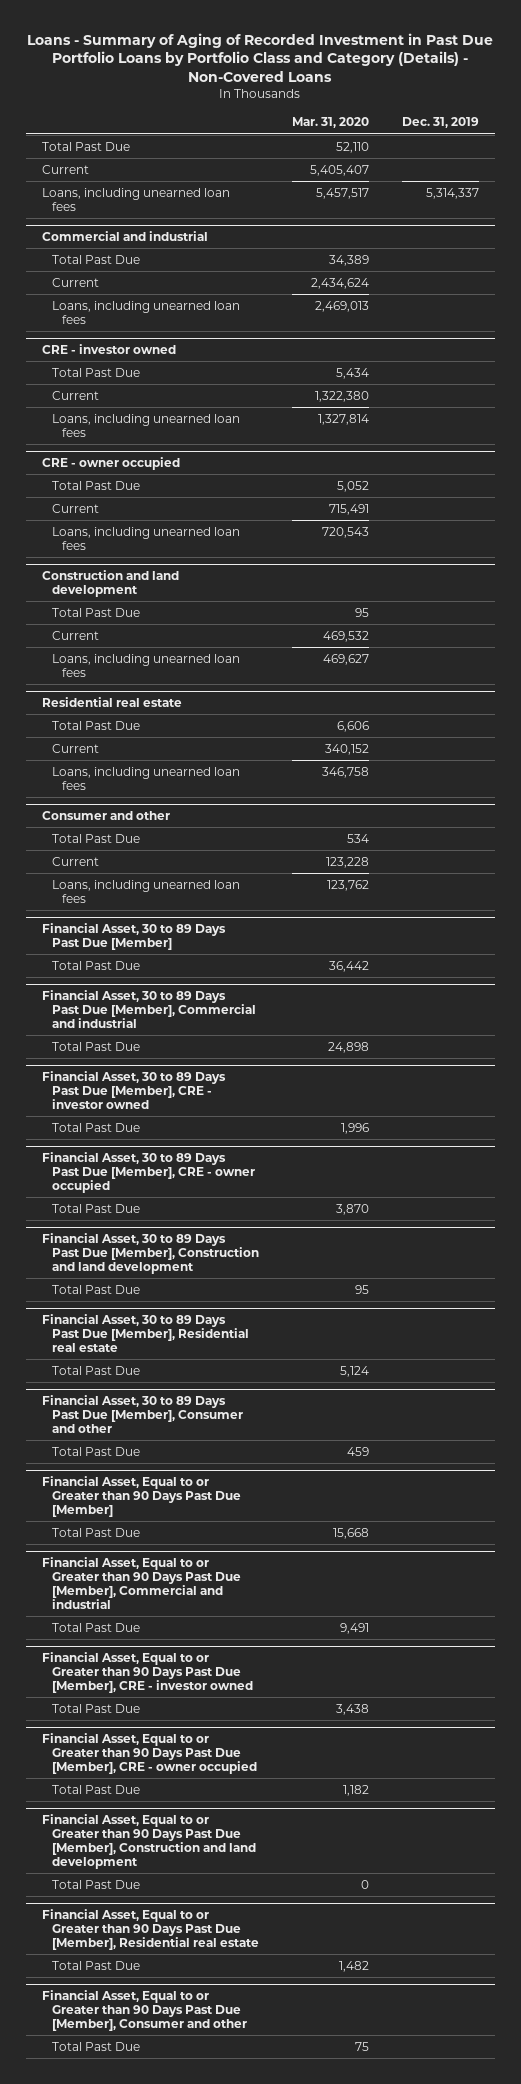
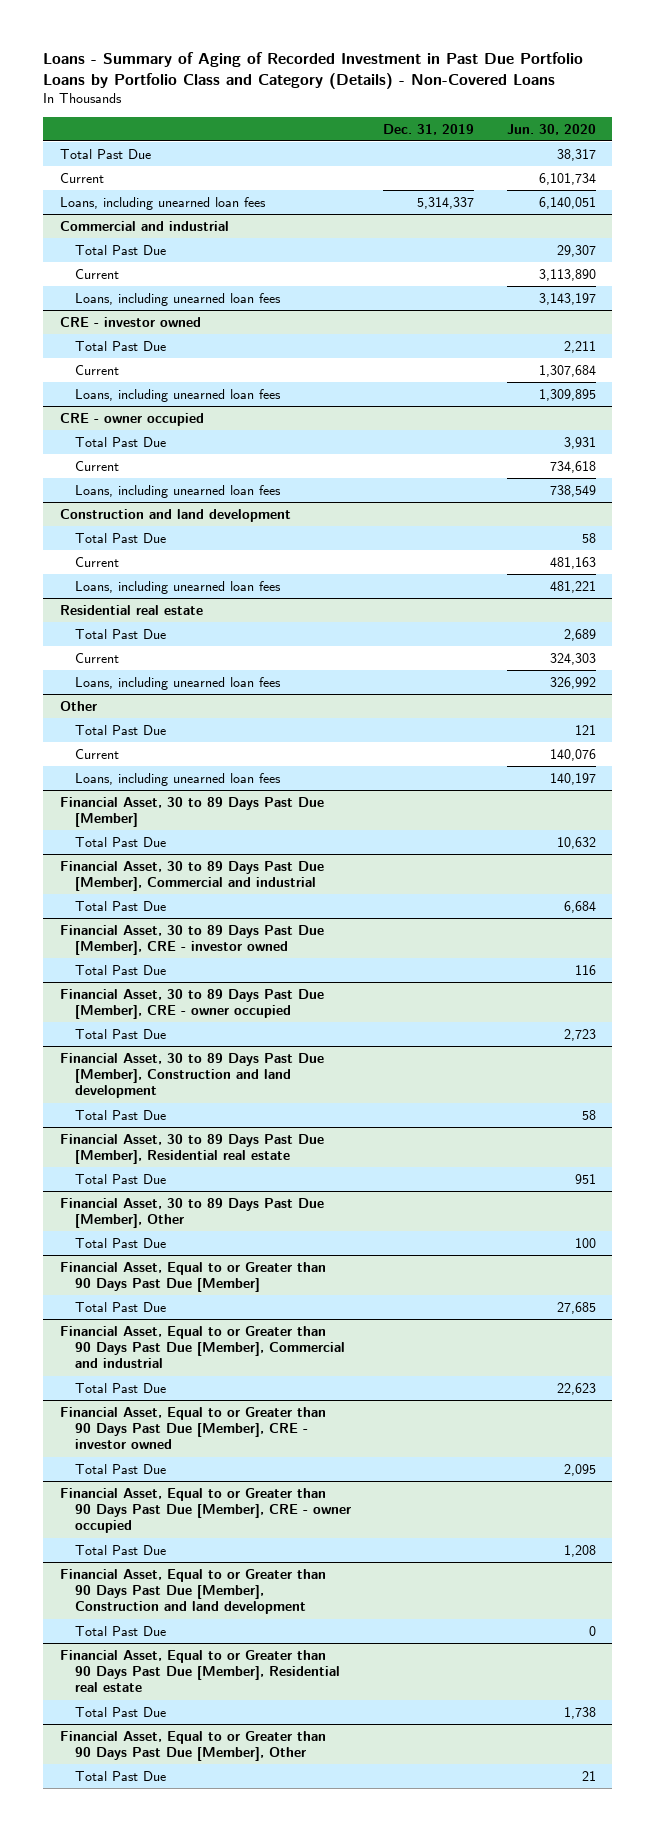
[291,117,369,129] Mar. 31, 2020 -> none
none -> [506,123,596,135] Jun. 30, 2020
[42,810,171,820] Consumer and other -> [59,700,97,711] Other
[42,1394,244,1433] Financial Asset, 30 to 89 Days Past Due [Member], Consumer and other -> [59,1197,324,1229] Financial Asset, 30 to 89 Days Past Due [Member], Other
[42,1989,248,2031] Financial Asset, Equal to or Greater than 90 Days Past Due [Member], Consumer and other -> [59,1730,326,1762] Financial Asset, Equal to or Greater than 90 Days Past Due [Member], Other

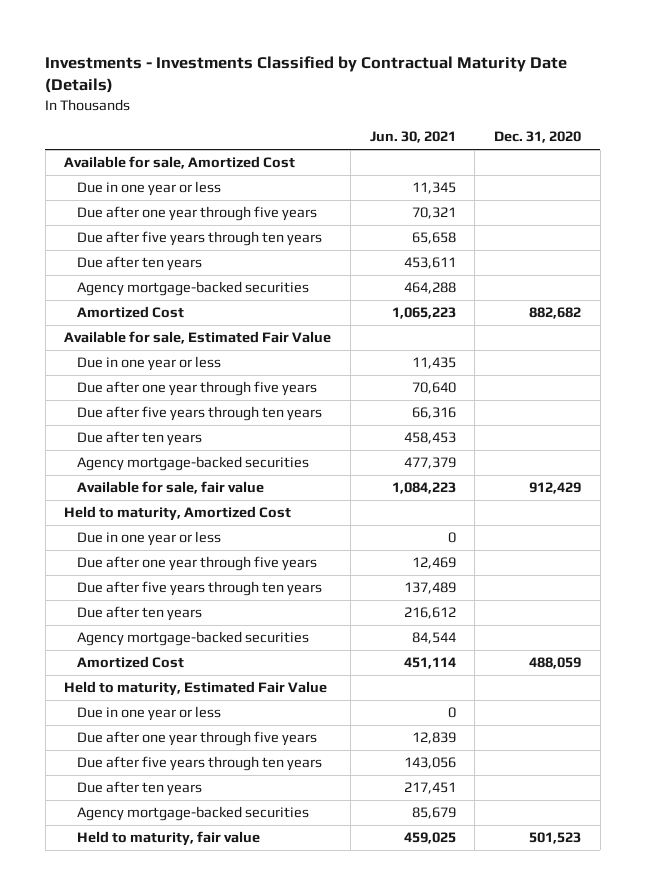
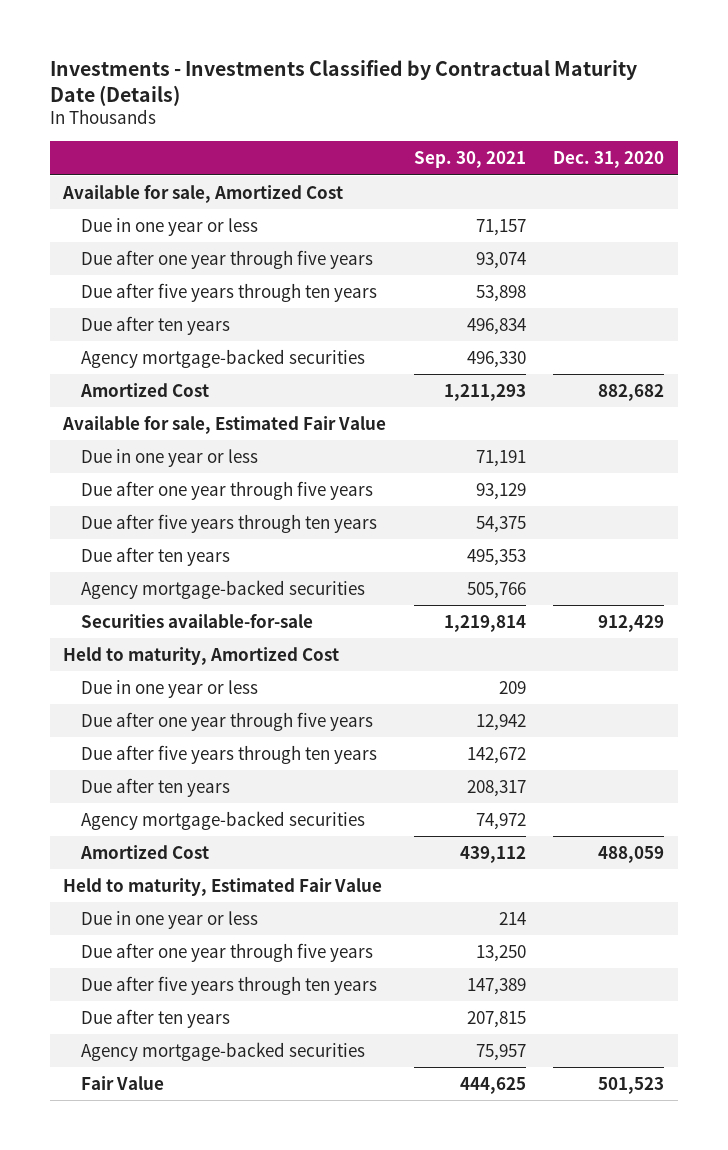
[369,131,456,144] Jun. 30, 2021 -> none
none -> [413,151,526,169] Sep. 30, 2021
[77,481,265,495] Available for sale, fair value -> [80,613,313,628] Securities available-for-sale
[77,831,261,847] Held to maturity, fair value -> [80,1075,164,1090] Fair Value

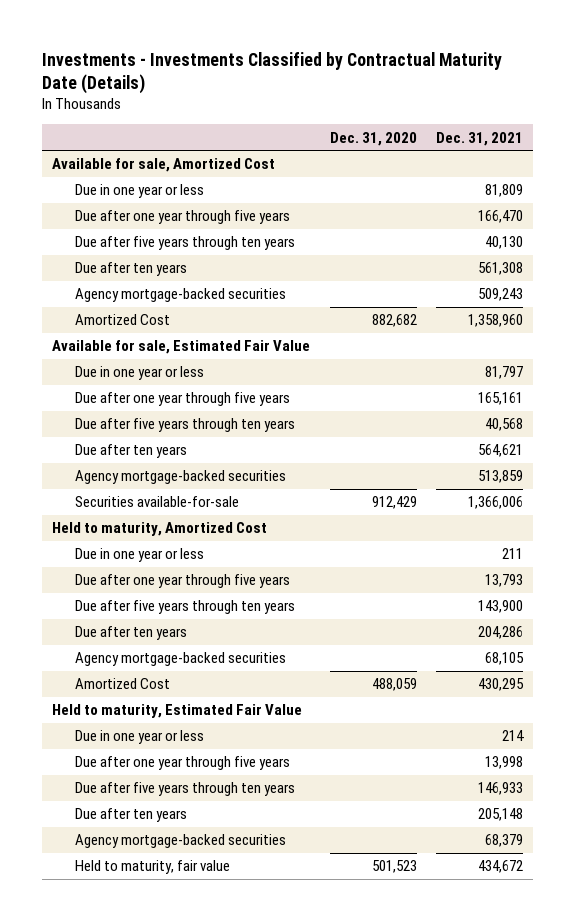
[413,151,526,169] Sep. 30, 2021 -> none
none -> [436,131,524,146] Dec. 31, 2021
[80,1075,164,1090] Fair Value -> [75,860,231,875] Held to maturity, fair value

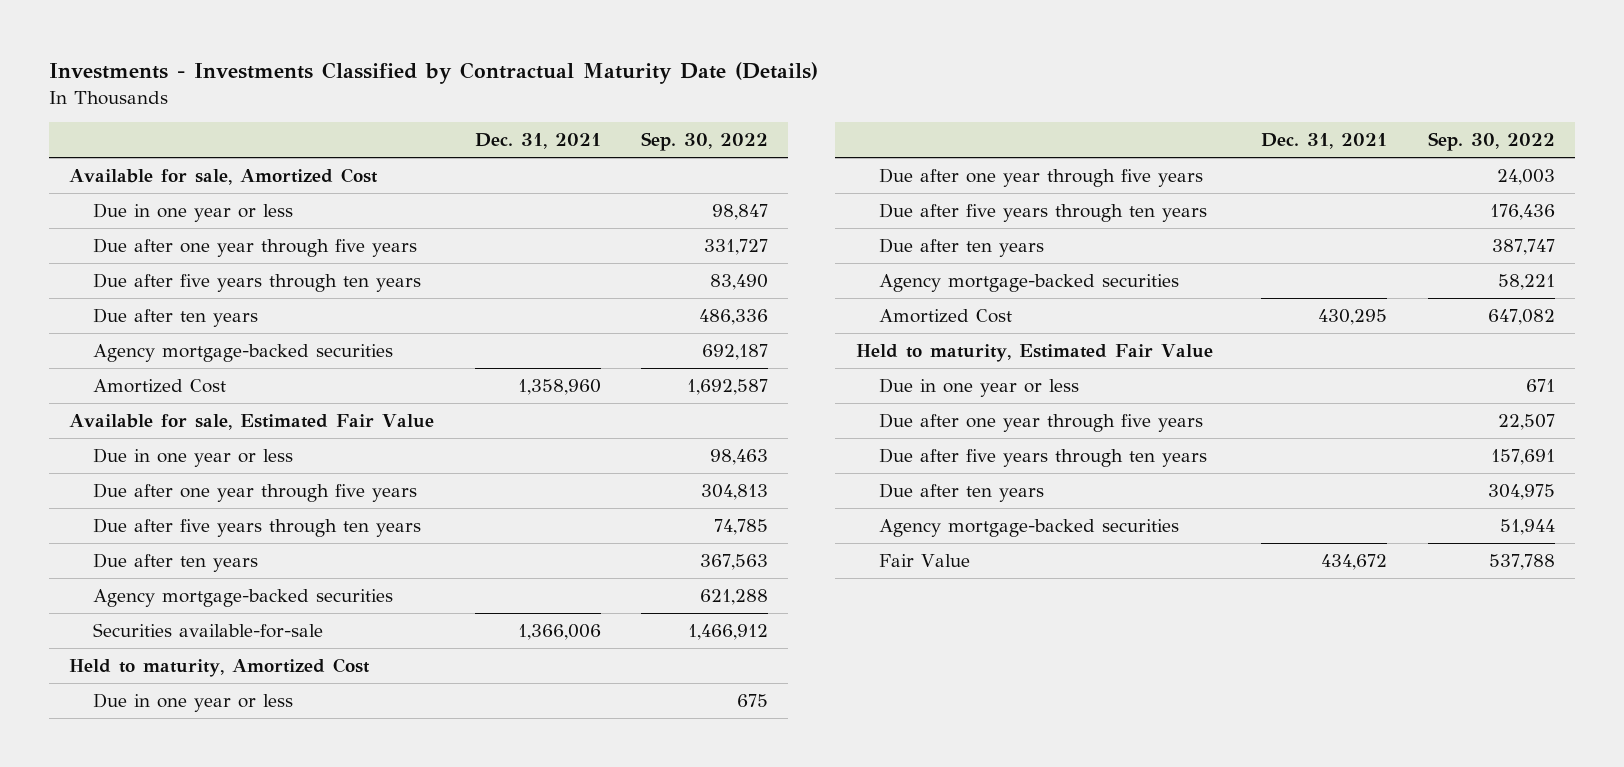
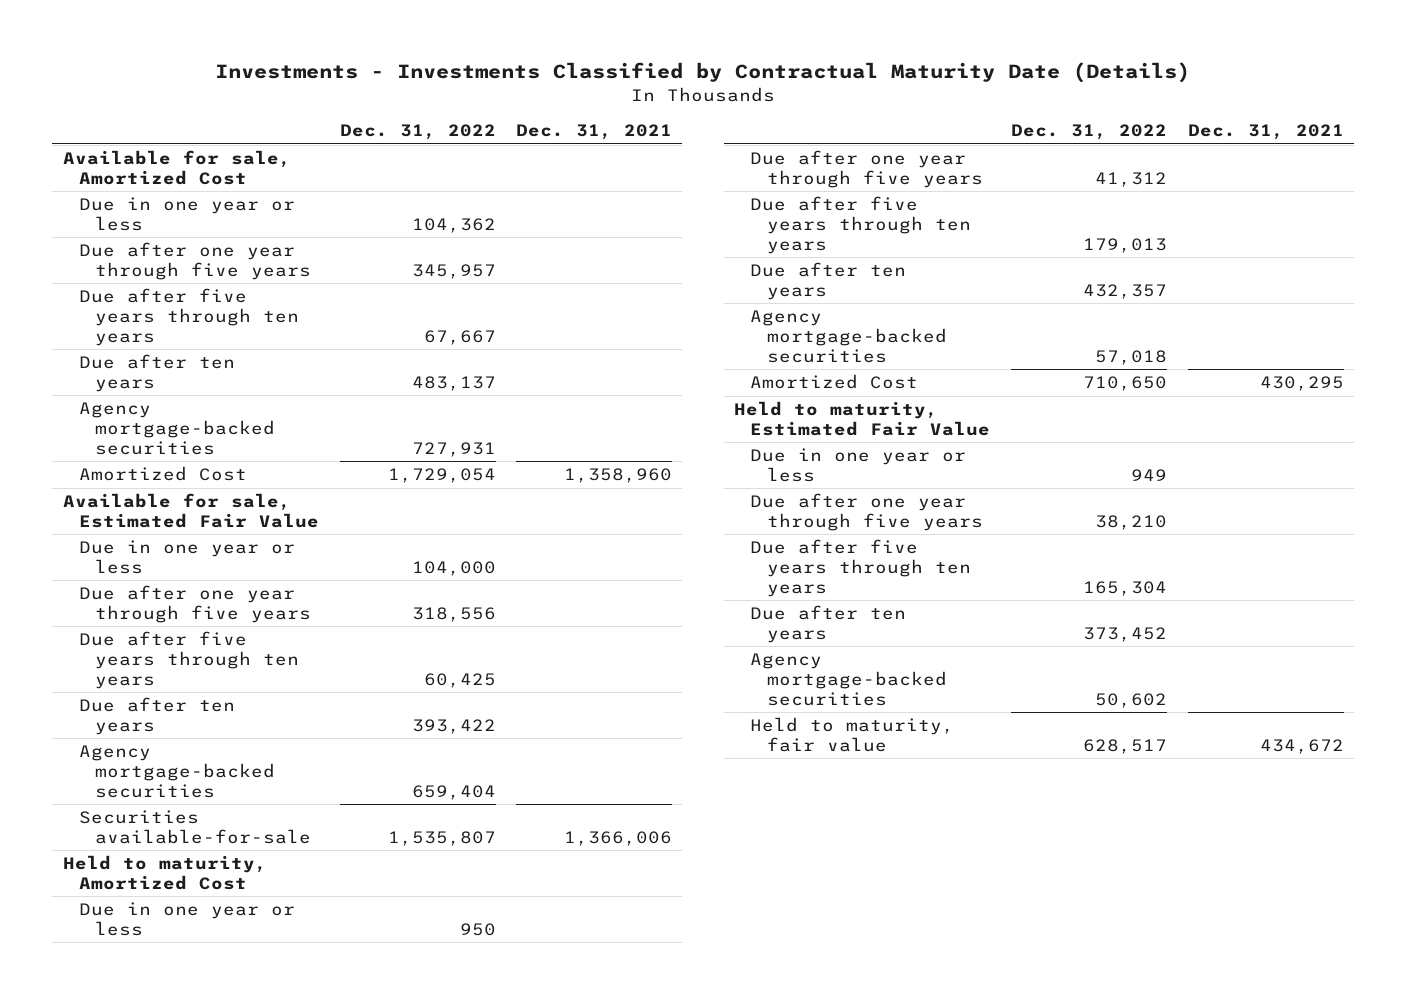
[641,132,769,152] Sep. 30, 2022 -> none
none -> [339,124,496,141] Dec. 31, 2022
[879,554,971,568] Fair Value -> [750,717,955,753] Held to maturity, fair value

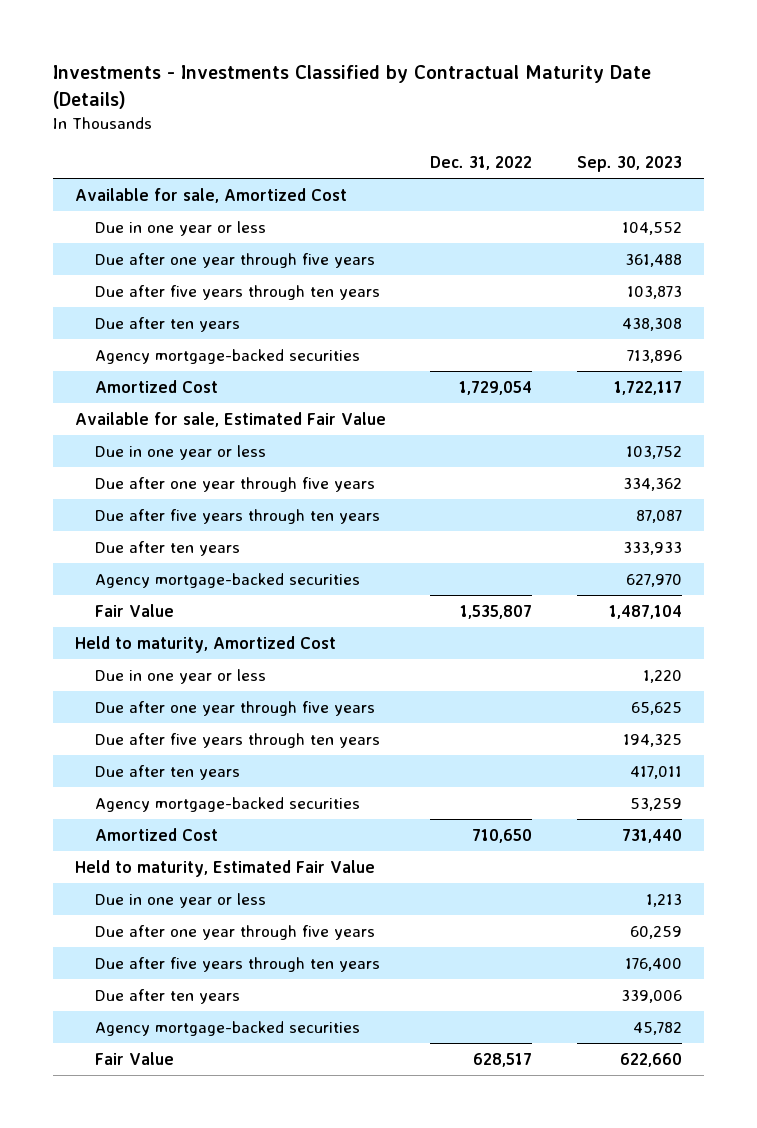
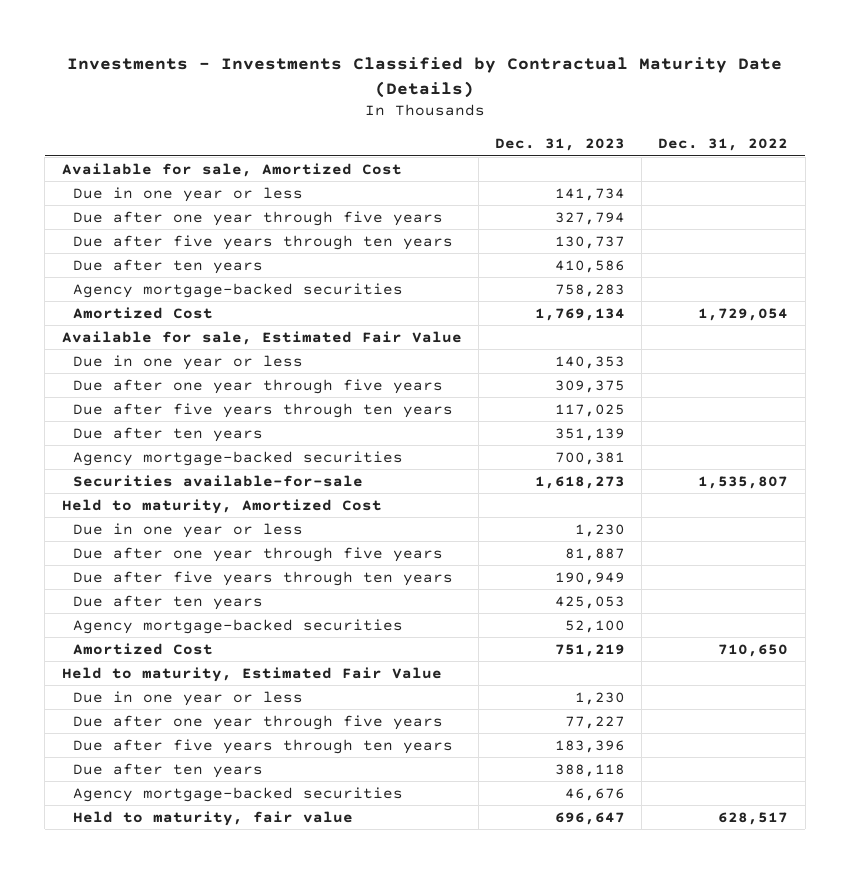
[576,155,682,172] Sep. 30, 2023 -> none
none -> [494,138,625,152] Dec. 31, 2023
[94,603,174,617] Fair Value -> [73,474,364,487] Securities available-for-sale
[94,1051,174,1065] Fair Value -> [73,810,354,826] Held to maturity, fair value

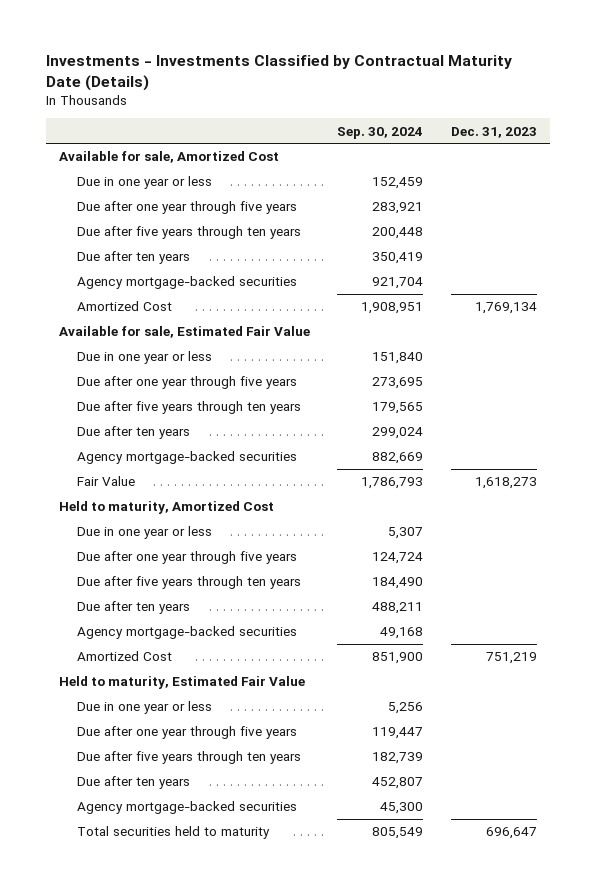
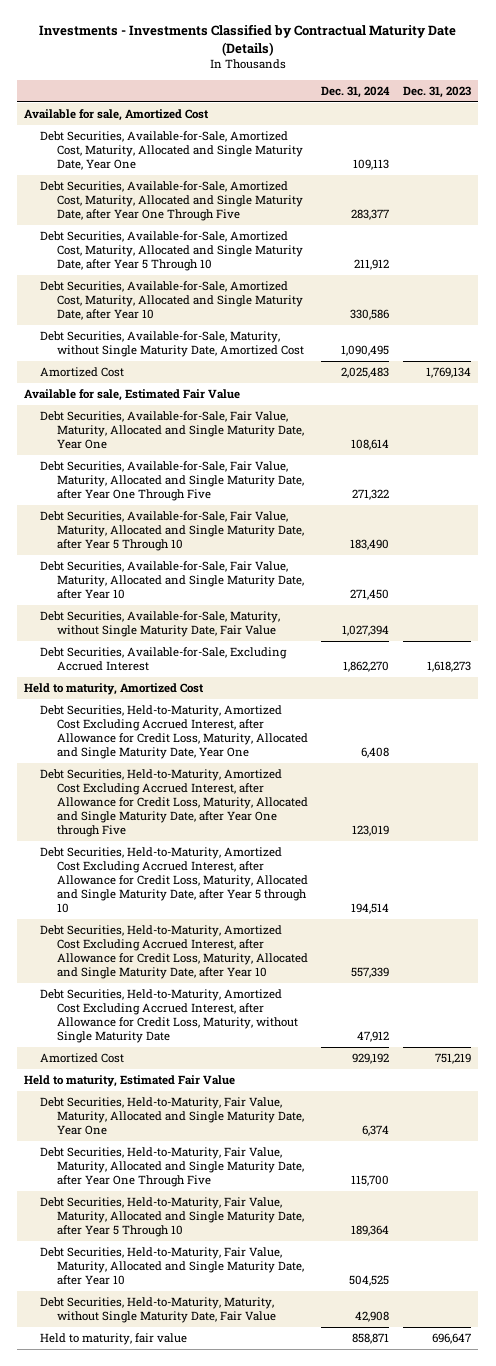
[337,126,424,139] Sep. 30, 2024 -> none
none -> [321,85,391,98] Dec. 31, 2024
[76,176,212,190] Due in one year or less -> [40,131,303,170] Debt Securities, Available-for-Sale, Amortized Cost, Maturity, Allocated and Single Maturity Date, Year One
[76,201,297,215] Due after one year through five years -> [40,181,303,221] Debt Securities, Available-for-Sale, Amortized Cost, Maturity, Allocated and Single Maturity Date, after Year One Through Five
[76,226,301,240] Due after five years through ten years -> [40,231,303,271] Debt Securities, Available-for-Sale, Amortized Cost, Maturity, Allocated and Single Maturity Date, after Year 5 Through 10
[76,251,190,265] Due after ten years -> [40,281,303,320] Debt Securities, Available-for-Sale, Amortized Cost, Maturity, Allocated and Single Maturity Date, after Year 10
[76,276,297,290] Agency mortgage-backed securities -> [40,331,304,358] Debt Securities, Available-for-Sale, Maturity, without Single Maturity Date, Amortized Cost
[76,351,212,365] Due in one year or less -> [40,411,304,449] Debt Securities, Available-for-Sale, Fair Value, Maturity, Allocated and Single Maturity Date, Year One
[76,376,297,390] Due after one year through five years -> [40,461,304,501] Debt Securities, Available-for-Sale, Fair Value, Maturity, Allocated and Single Maturity Date, after Year One Through Five
[76,401,301,415] Due after five years through ten years -> [40,511,304,551] Debt Securities, Available-for-Sale, Fair Value, Maturity, Allocated and Single Maturity Date, after Year 5 Through 10
[76,426,190,440] Due after ten years -> [40,561,304,599] Debt Securities, Available-for-Sale, Fair Value, Maturity, Allocated and Single Maturity Date, after Year 10
[76,451,297,465] Agency mortgage-backed securities -> [40,611,281,638] Debt Securities, Available-for-Sale, Maturity, without Single Maturity Date, Fair Value
[76,476,135,487] Fair Value -> [40,647,288,672] Debt Securities, Available-for-Sale, Excluding Accrued Interest
[76,526,212,540] Due in one year or less -> [40,705,308,759] Debt Securities, Held-to-Maturity, Amortized Cost Excluding Accrued Interest, after Allowance for Credit Loss, Maturity, Allocated and Single Maturity Date, Year One
[76,551,297,565] Due after one year through five years -> [40,769,308,837] Debt Securities, Held-to-Maturity, Amortized Cost Excluding Accrued Interest, after Allowance for Credit Loss, Maturity, Allocated and Single Maturity Date, after Year One through Five
[76,576,301,590] Due after five years through ten years -> [40,847,308,913] Debt Securities, Held-to-Maturity, Amortized Cost Excluding Accrued Interest, after Allowance for Credit Loss, Maturity, Allocated and Single Maturity Date, after Year 5 through 10
[76,601,190,615] Due after ten years -> [40,925,308,979] Debt Securities, Held-to-Maturity, Amortized Cost Excluding Accrued Interest, after Allowance for Credit Loss, Maturity, Allocated and Single Maturity Date, after Year 10
[76,626,297,640] Agency mortgage-backed securities -> [40,989,298,1043] Debt Securities, Held-to-Maturity, Amortized Cost Excluding Accrued Interest, after Allowance for Credit Loss, Maturity, without Single Maturity Date
[76,701,212,715] Due in one year or less -> [40,1097,304,1135] Debt Securities, Held-to-Maturity, Fair Value, Maturity, Allocated and Single Maturity Date, Year One
[76,726,297,740] Due after one year through five years -> [40,1147,304,1187] Debt Securities, Held-to-Maturity, Fair Value, Maturity, Allocated and Single Maturity Date, after Year One Through Five
[76,751,301,765] Due after five years through ten years -> [40,1197,304,1237] Debt Securities, Held-to-Maturity, Fair Value, Maturity, Allocated and Single Maturity Date, after Year 5 Through 10
[76,776,190,790] Due after ten years -> [40,1247,304,1285] Debt Securities, Held-to-Maturity, Fair Value, Maturity, Allocated and Single Maturity Date, after Year 10
[76,801,297,815] Agency mortgage-backed securities -> [40,1297,276,1324] Debt Securities, Held-to-Maturity, Maturity, without Single Maturity Date, Fair Value
[76,826,270,840] Total securities held to maturity -> [40,1333,188,1346] Held to maturity, fair value

